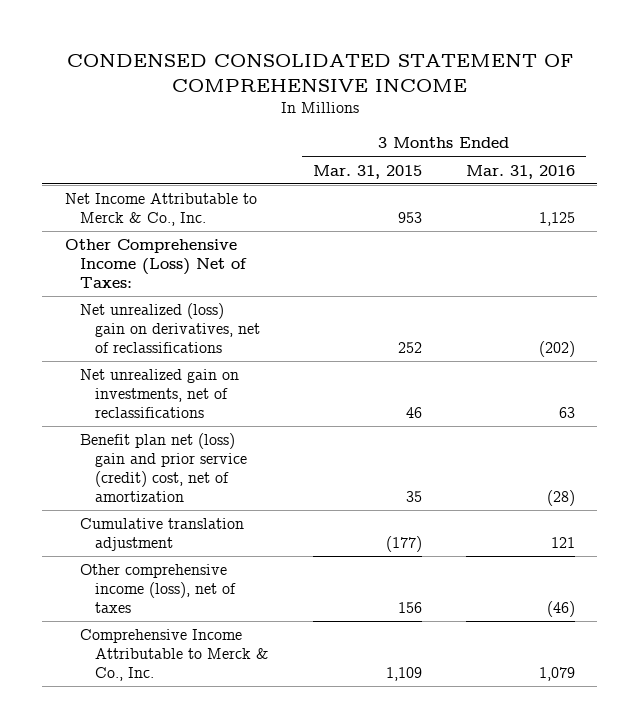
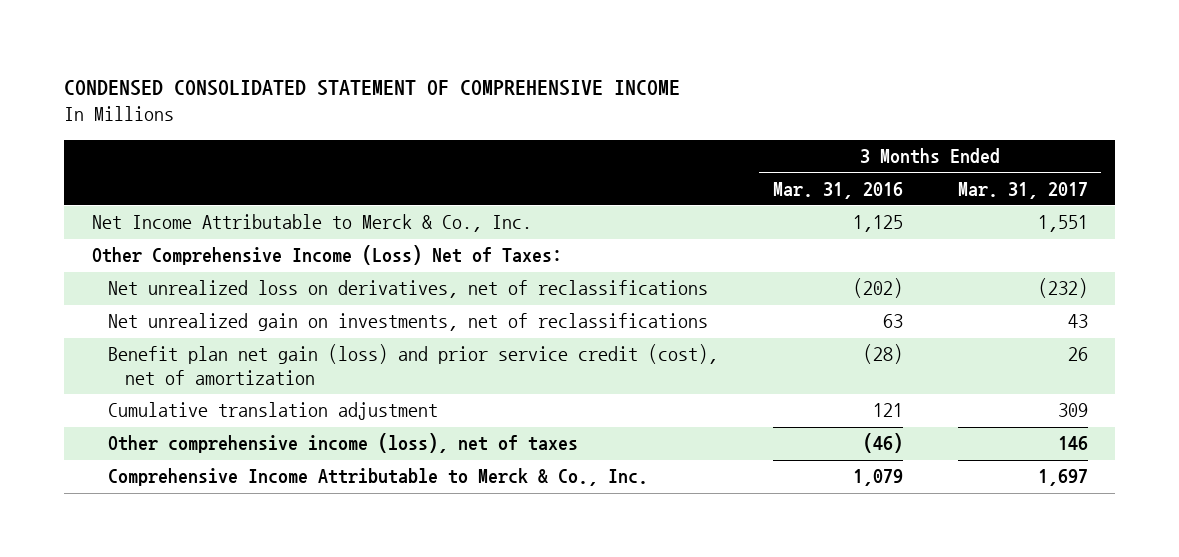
[313,164,423,179] Mar. 31, 2015 -> none
none -> [957,181,1088,199] Mar. 31, 2017
[79,303,260,353] Net unrealized (loss) gain on derivatives, net of reclassifications -> [108,280,709,299] Net unrealized loss on derivatives, net of reclassifications
[79,433,247,502] Benefit plan net (loss) gain and prior service (credit) cost, net of amortization -> [108,344,719,385] Benefit plan net gain (loss) and prior service credit (cost), net of amortization

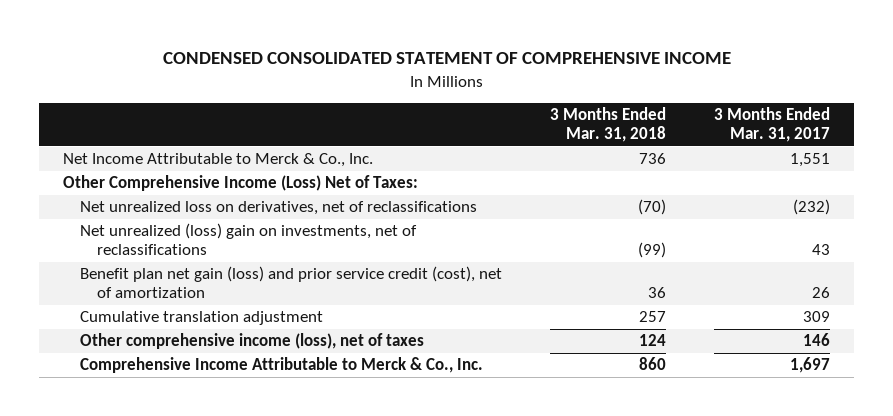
[772,181,903,199] Mar. 31, 2016 -> none
none -> [550,107,667,143] 3 Months Ended Mar. 31, 2018
[108,313,709,332] Net unrealized gain on investments, net of reclassifications -> [79,223,417,256] Net unrealized (loss) gain on investments, net of reclassifications

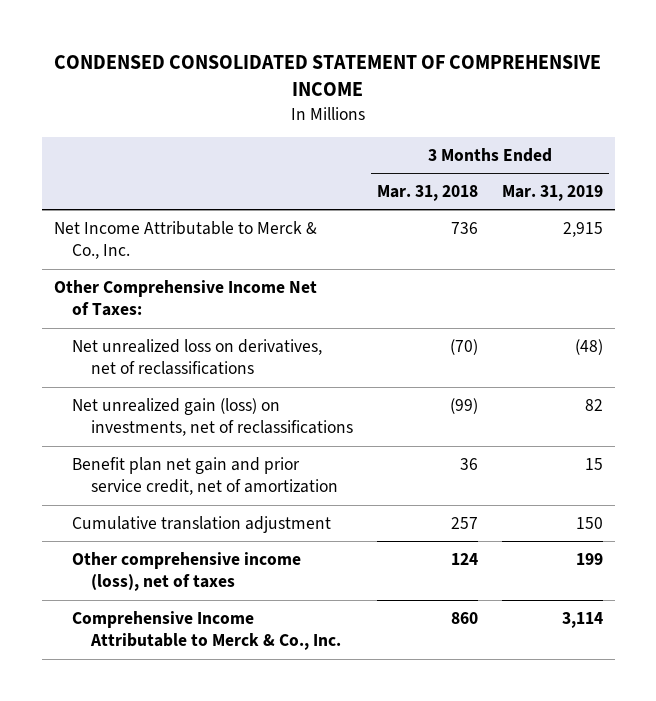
[714,107,831,143] 3 Months Ended Mar. 31, 2017 -> none
none -> [501,184,603,201] Mar. 31, 2019
[63,175,419,192] Other Comprehensive Income (Loss) Net of Taxes: -> [53,279,317,317] Other Comprehensive Income Net of Taxes:
[79,223,417,256] Net unrealized (loss) gain on investments, net of reclassifications -> [72,397,354,437] Net unrealized gain (loss) on investments, net of reclassifications
[79,266,502,299] Benefit plan net gain (loss) and prior service credit (cost), net of amortization -> [72,456,339,496] Benefit plan net gain and prior service credit, net of amortization

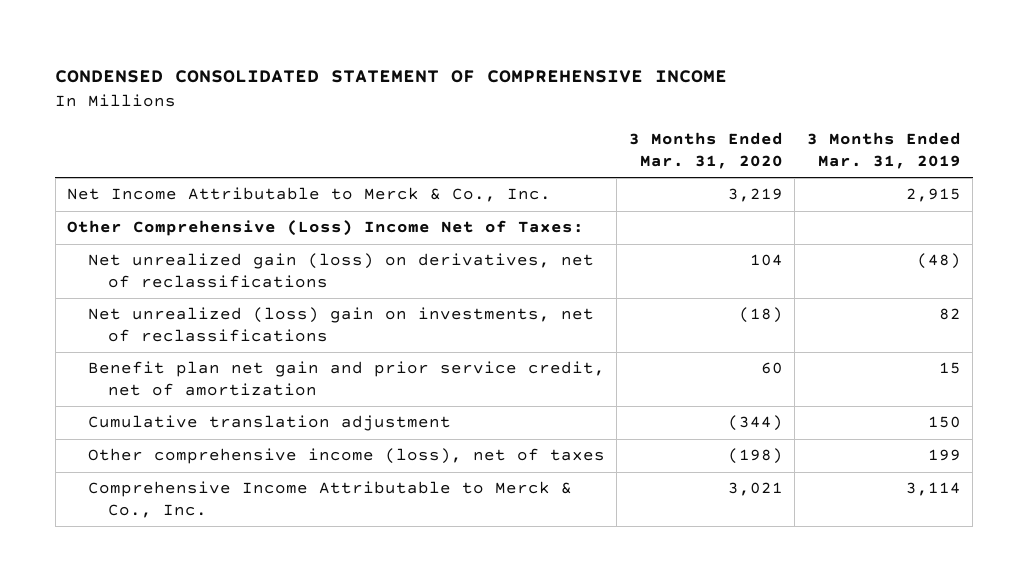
[377,184,479,201] Mar. 31, 2018 -> none
none -> [628,132,783,169] 3 Months Ended Mar. 31, 2020
[53,279,317,317] Other Comprehensive Income Net of Taxes: -> [67,220,585,237] Other Comprehensive (Loss) Income Net of Taxes:
[72,338,323,376] Net unrealized loss on derivatives, net of reclassifications -> [87,253,594,289] Net unrealized gain (loss) on derivatives, net of reclassifications
[72,397,354,437] Net unrealized gain (loss) on investments, net of reclassifications -> [87,307,594,343] Net unrealized (loss) gain on investments, net of reclassifications

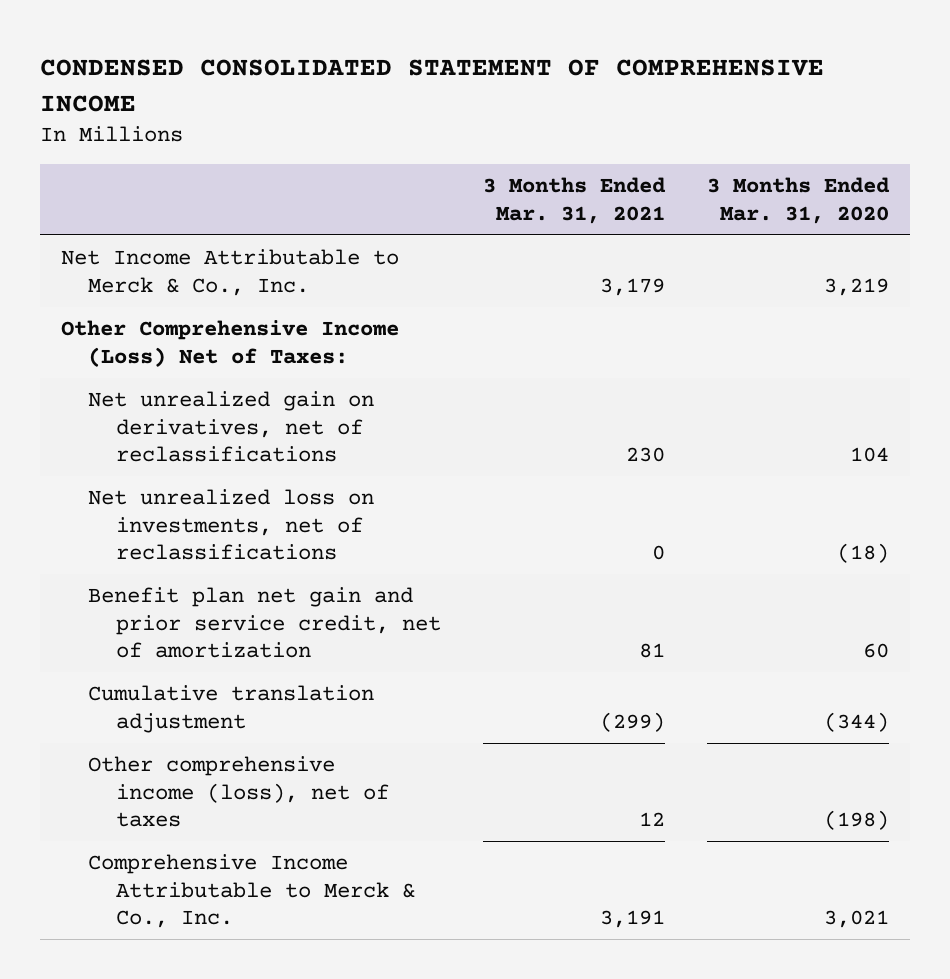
[806,132,961,169] 3 Months Ended Mar. 31, 2019 -> none
none -> [483,177,667,224] 3 Months Ended Mar. 31, 2021
[67,220,585,237] Other Comprehensive (Loss) Income Net of Taxes: -> [61,320,400,367] Other Comprehensive Income (Loss) Net of Taxes:
[87,253,594,289] Net unrealized gain (loss) on derivatives, net of reclassifications -> [88,391,375,463] Net unrealized gain on derivatives, net of reclassifications
[87,307,594,343] Net unrealized (loss) gain on investments, net of reclassifications -> [88,489,375,561] Net unrealized loss on investments, net of reclassifications

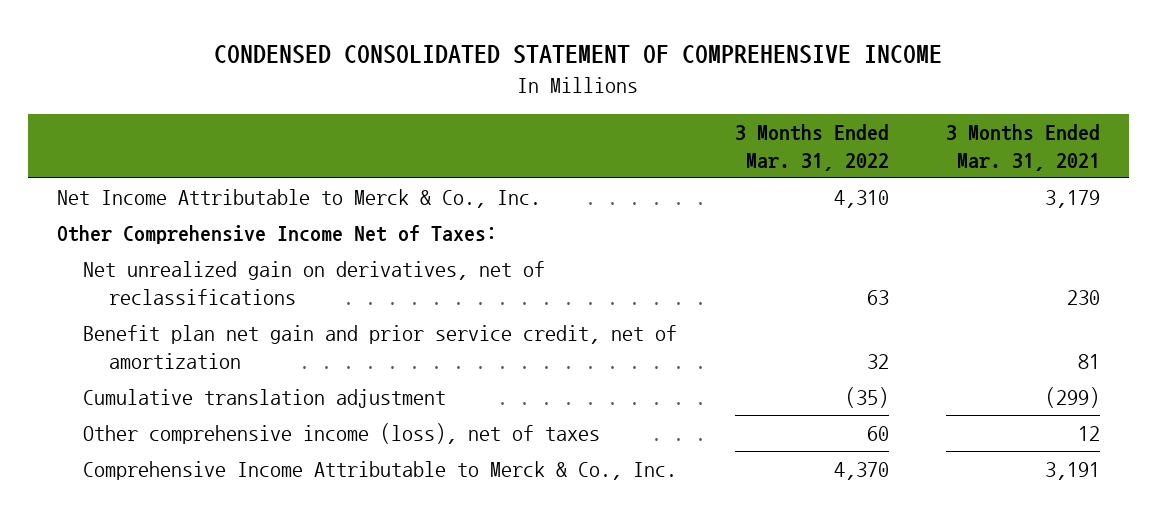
[707,177,891,224] 3 Months Ended Mar. 31, 2020 -> none
none -> [734,123,889,172] 3 Months Ended Mar. 31, 2022
[61,320,400,367] Other Comprehensive Income (Loss) Net of Taxes: -> [56,224,497,244] Other Comprehensive Income Net of Taxes:
[88,489,375,561] Net unrealized loss on investments, net of reclassifications -> none

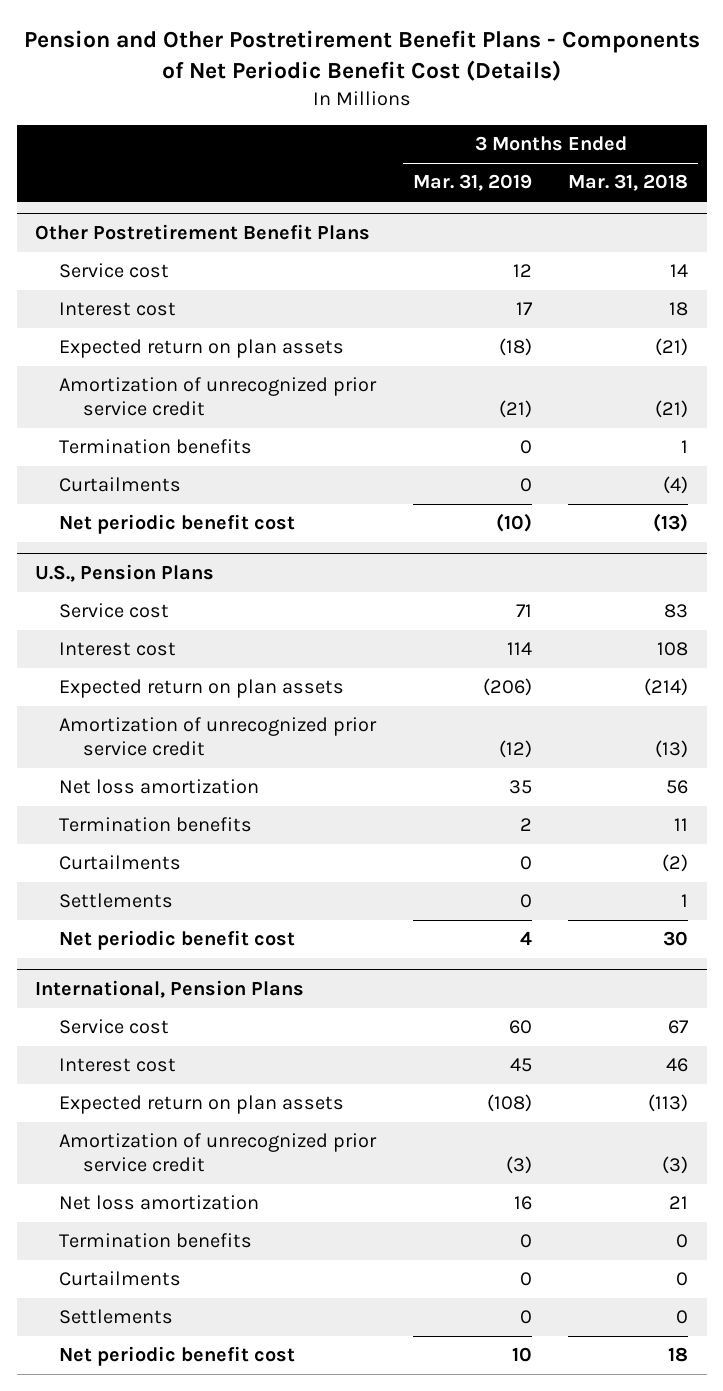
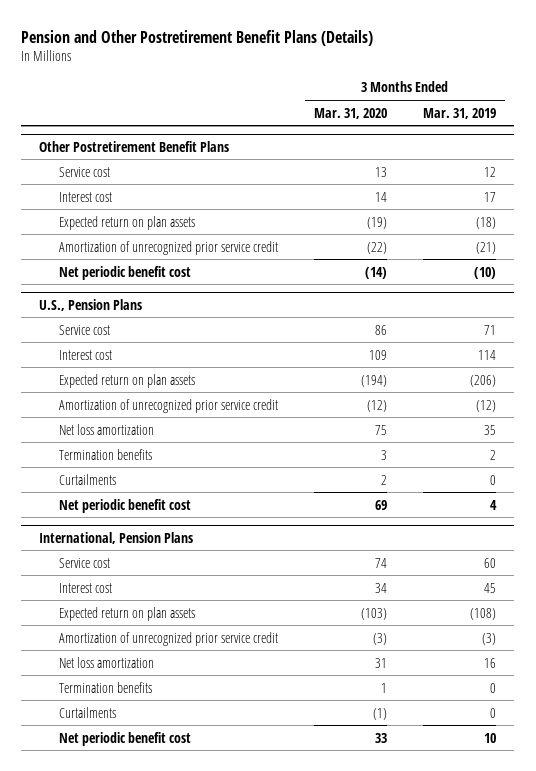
[23,30,700,82] Pension and Other Postretirement Benefit Plans - Components of Net Periodic Benefit Cost (Details) -> [21,29,374,46] Pension and Other Postretirement Benefit Plans (Details)
[568,174,689,192] Mar. 31, 2018 -> none
none -> [314,107,388,119] Mar. 31, 2020
[58,439,252,455] Termination benefits -> none
[58,477,181,493] Curtailments -> none
[58,893,173,909] Settlements -> none
[58,1309,173,1325] Settlements -> none

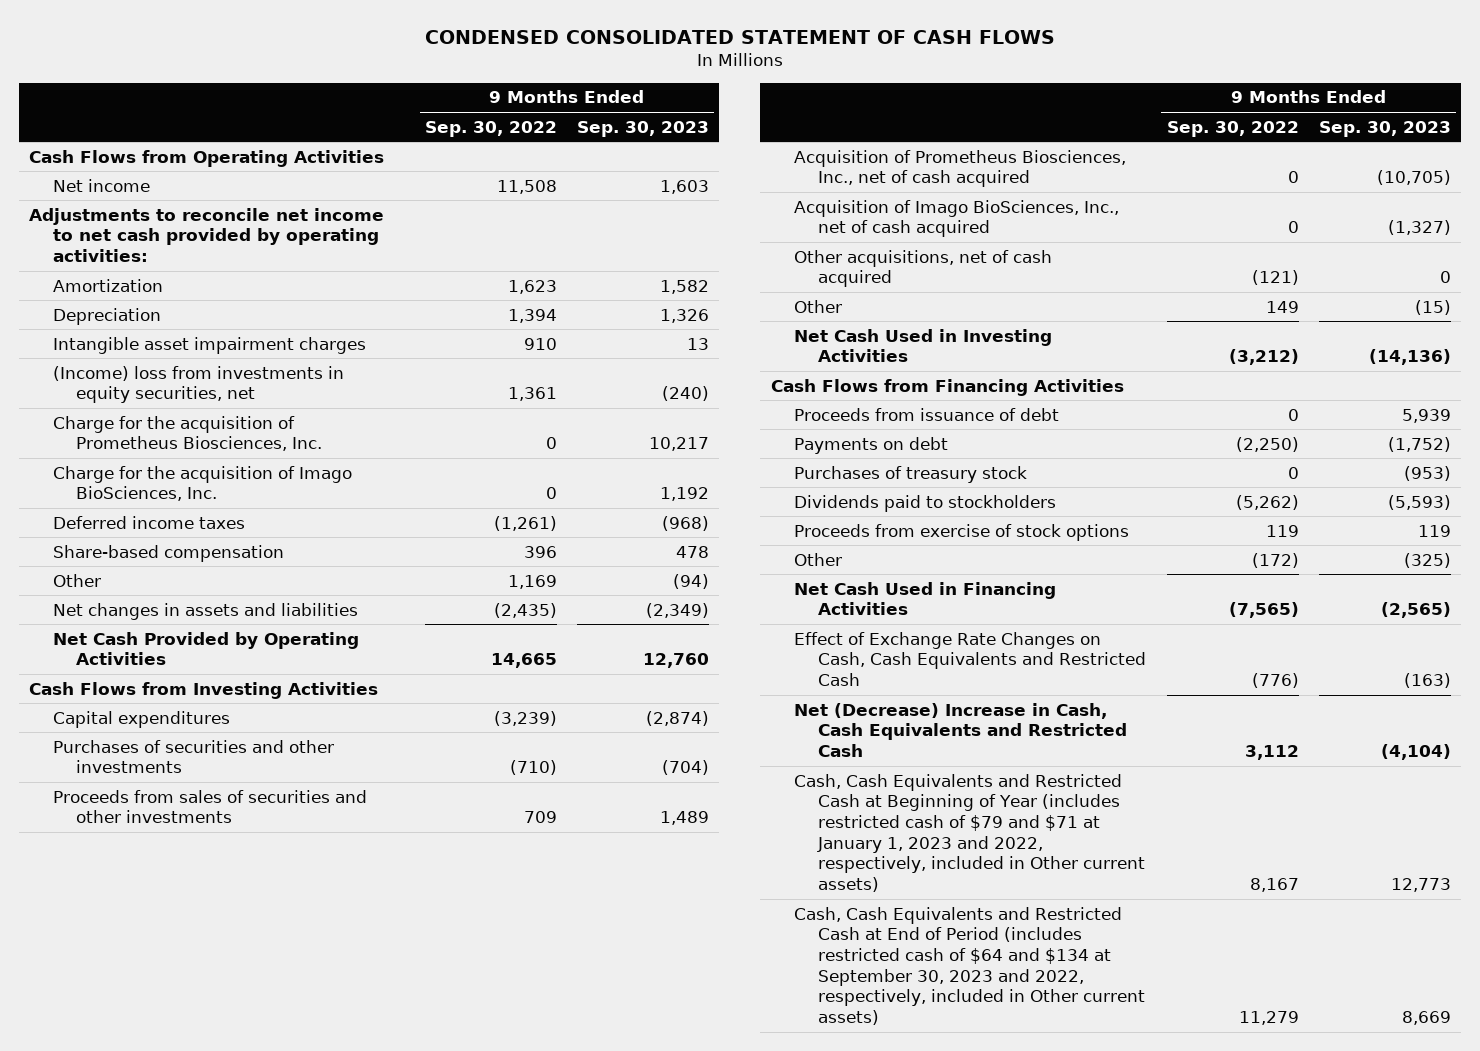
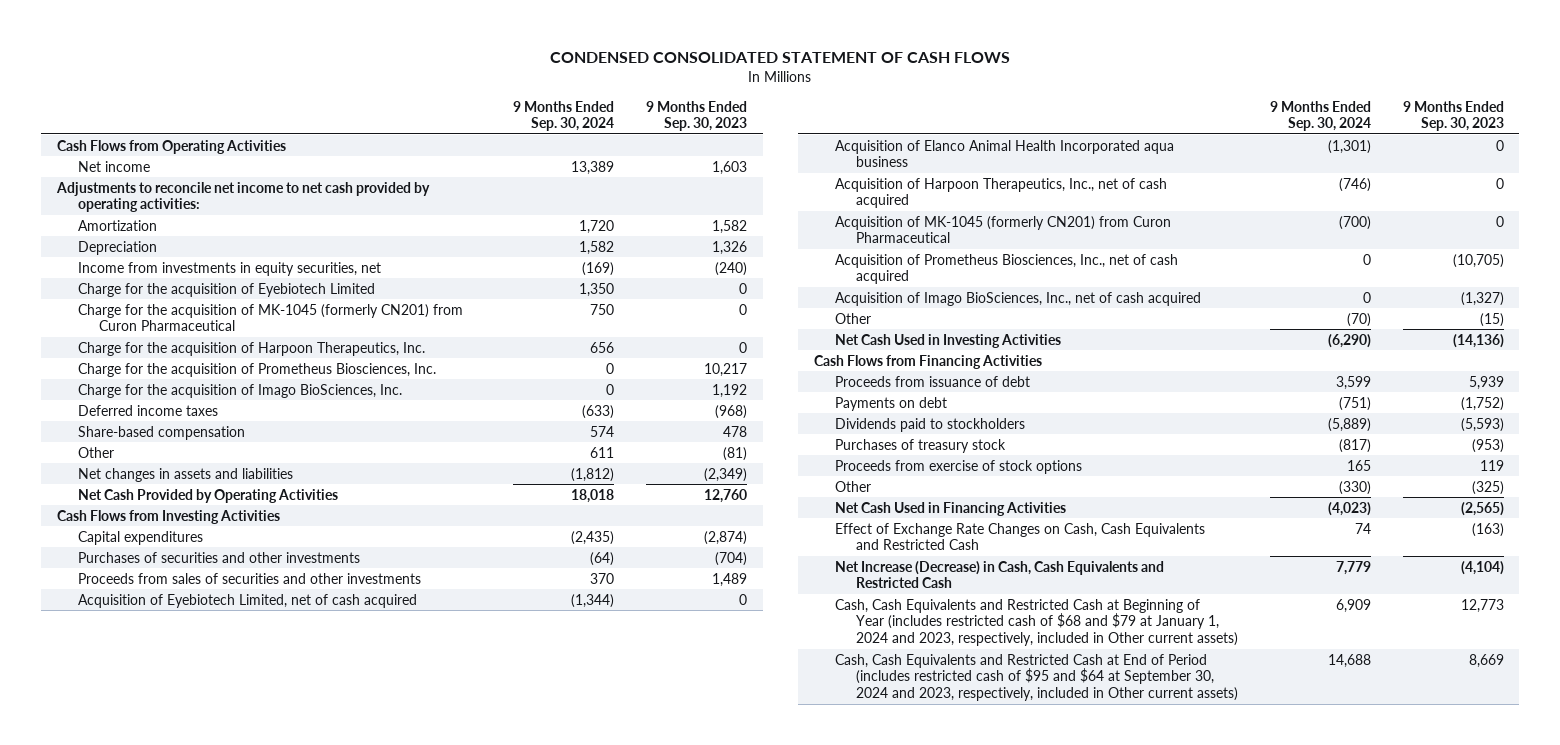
[424,120,557,137] Sep. 30, 2022 -> none
none -> [512,100,614,132] 9 Months Ended Sep. 30, 2024
[52,336,366,354] Intangible asset impairment charges -> none
[52,365,344,404] (Income) loss from investments in equity securities, net -> [77,261,381,276] Income from investments in equity securities, net
none -> [77,282,375,297] Charge for the acquisition of Eyebiotech Limited
none -> [77,303,463,332] Charge for the acquisition of MK-1045 (formerly CN201) from Curon Pharmaceutical
none -> [77,341,425,356] Charge for the acquisition of Harpoon Therapeutics, Inc.
[673,573,710,589] (94) -> [722,446,747,461] (81)
none -> [77,593,417,608] Acquisition of Eyebiotech Limited, net of cash acquired
none -> [834,139,1174,168] Acquisition of Elanco Animal Health Incorporated aqua business
none -> [834,177,1167,209] Acquisition of Harpoon Therapeutics, Inc., net of cash acquired
none -> [834,215,1171,244] Acquisition of MK-1045 (formerly CN201) from Curon Pharmaceutical
[794,249,1053,288] Other acquisitions, net of cash acquired -> none
[794,465,1028,483] Purchases of treasury stock -> [834,438,1006,453] Purchases of treasury stock
[794,702,1128,757] Net (Decrease) Increase in Cash, Cash Equivalents and Restricted Cash -> [834,560,1164,589] Net Increase (Decrease) in Cash, Cash Equivalents and Restricted Cash
[794,773,1146,892] Cash, Cash Equivalents and Restricted Cash at Beginning of Year (includes restricted cash of $79 and $71 at January 1, 2023 and 2022, respectively, included in Other current assets) -> [834,598,1238,647] Cash, Cash Equivalents and Restricted Cash at Beginning of Year (includes restricted cash of $68 and $79 at January 1, 2024 and 2023, respectively, included in Other current assets)
[794,906,1146,1025] Cash, Cash Equivalents and Restricted Cash at End of Period (includes restricted cash of $64 and $134 at September 30, 2023 and 2022, respectively, included in Other current assets) -> [834,653,1238,702] Cash, Cash Equivalents and Restricted Cash at End of Period (includes restricted cash of $95 and $64 at September 30, 2024 and 2023, respectively, included in Other current assets)

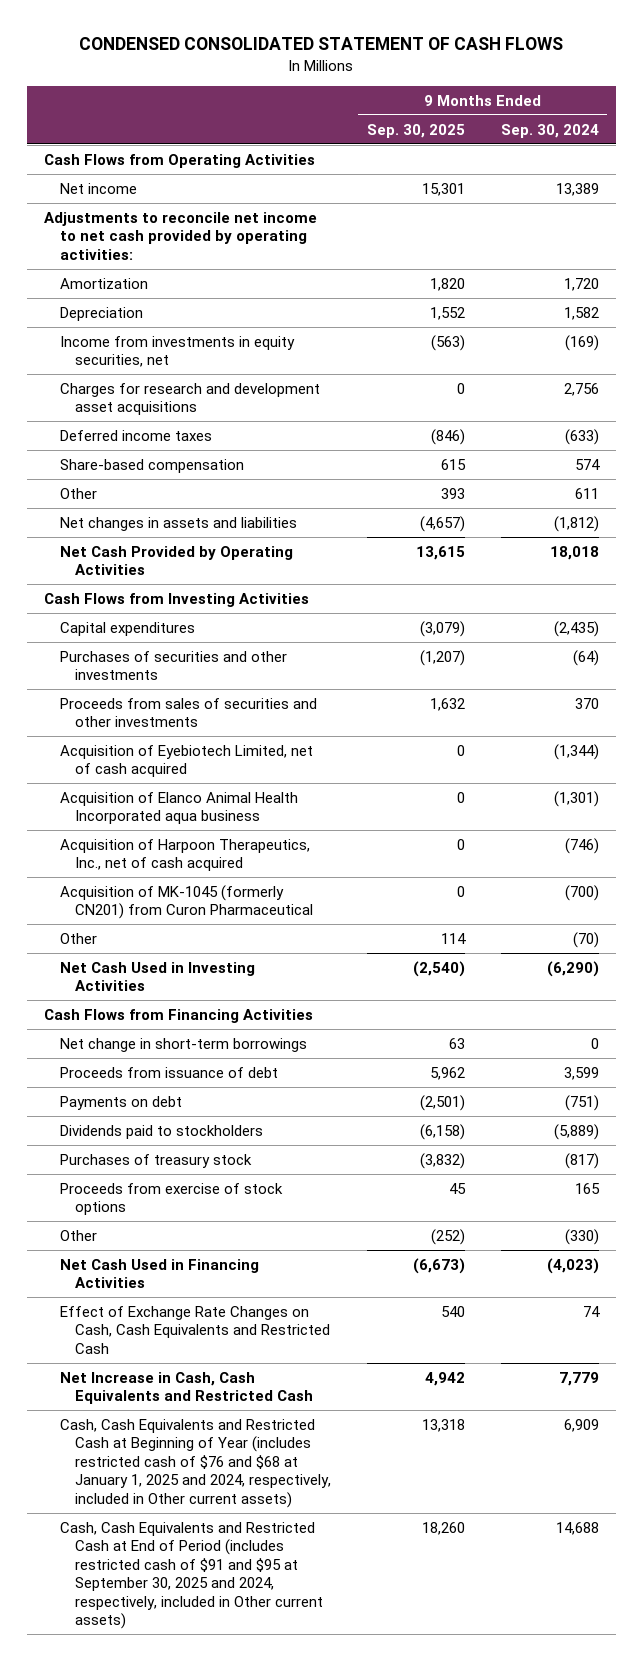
[645,100,747,132] 9 Months Ended Sep. 30, 2023 -> none
none -> [366,123,465,138] Sep. 30, 2025
[77,282,375,297] Charge for the acquisition of Eyebiotech Limited -> none
[77,303,463,332] Charge for the acquisition of MK-1045 (formerly CN201) from Curon Pharmaceutical -> none
[77,341,425,356] Charge for the acquisition of Harpoon Therapeutics, Inc. -> none
[77,362,436,377] Charge for the acquisition of Prometheus Biosciences, Inc. -> none
[77,383,402,398] Charge for the acquisition of Imago BioSciences, Inc. -> none
none -> [59,382,320,416] Charges for research and development asset acquisitions
[834,253,1178,285] Acquisition of Prometheus Biosciences, Inc., net of cash acquired -> none
[834,291,1201,306] Acquisition of Imago BioSciences, Inc., net of cash acquired -> none
none -> [59,1037,307,1052] Net change in short-term borrowings
[834,560,1164,589] Net Increase (Decrease) in Cash, Cash Equivalents and Restricted Cash -> [59,1371,314,1405] Net Increase in Cash, Cash Equivalents and Restricted Cash
[834,598,1238,647] Cash, Cash Equivalents and Restricted Cash at Beginning of Year (includes restricted cash of $68 and $79 at January 1, 2024 and 2023, respectively, included in Other current assets) -> [59,1418,332,1508] Cash, Cash Equivalents and Restricted Cash at Beginning of Year (includes restricted cash of $76 and $68 at January 1, 2025 and 2024, respectively, included in Other current assets)
[834,653,1238,702] Cash, Cash Equivalents and Restricted Cash at End of Period (includes restricted cash of $95 and $64 at September 30, 2024 and 2023, respectively, included in Other current assets) -> [59,1521,324,1630] Cash, Cash Equivalents and Restricted Cash at End of Period (includes restricted cash of $91 and $95 at September 30, 2025 and 2024, respectively, included in Other current assets)

